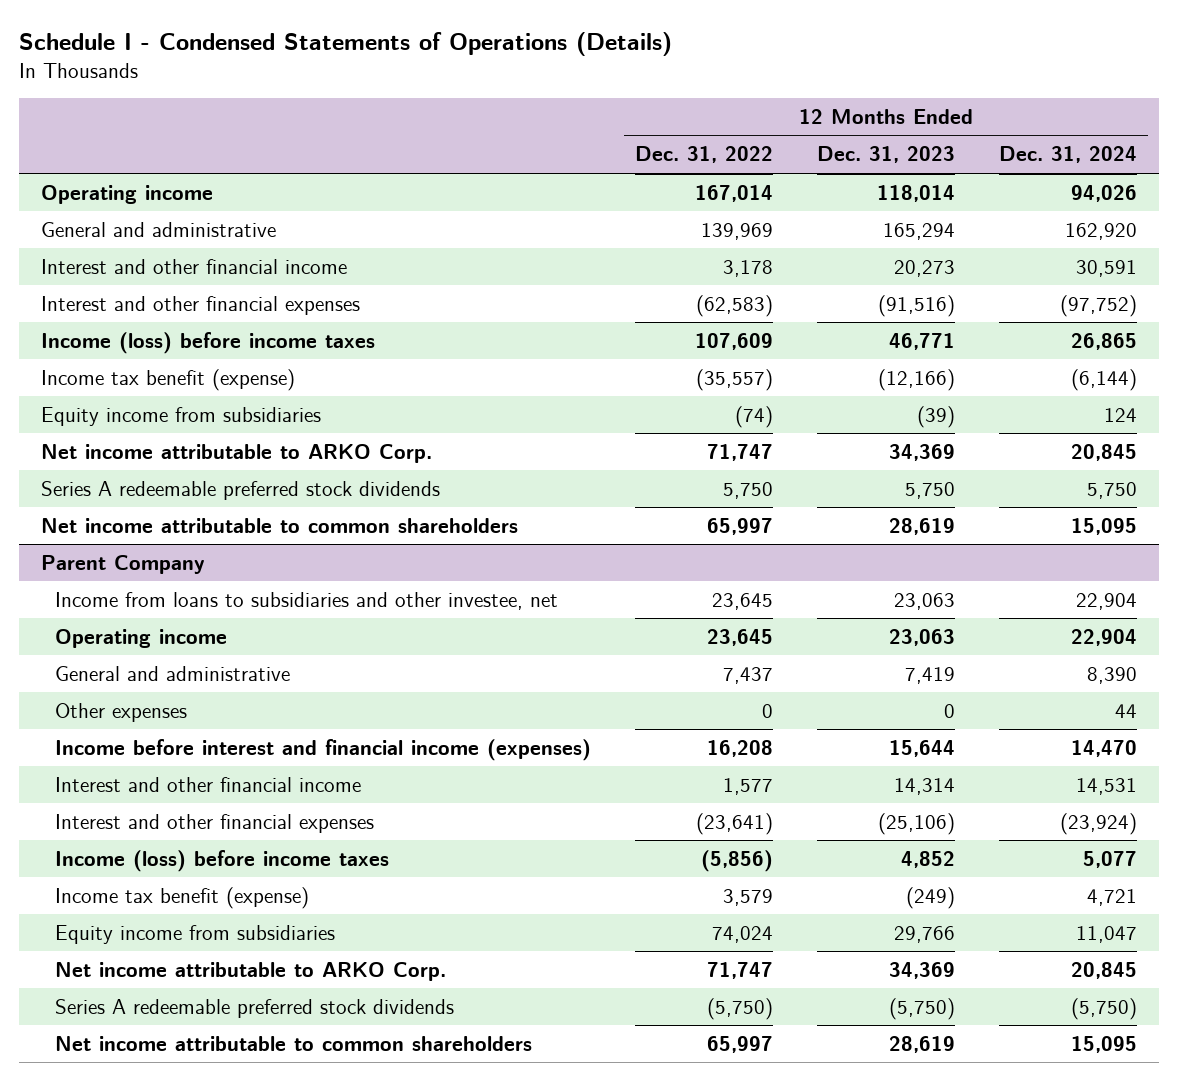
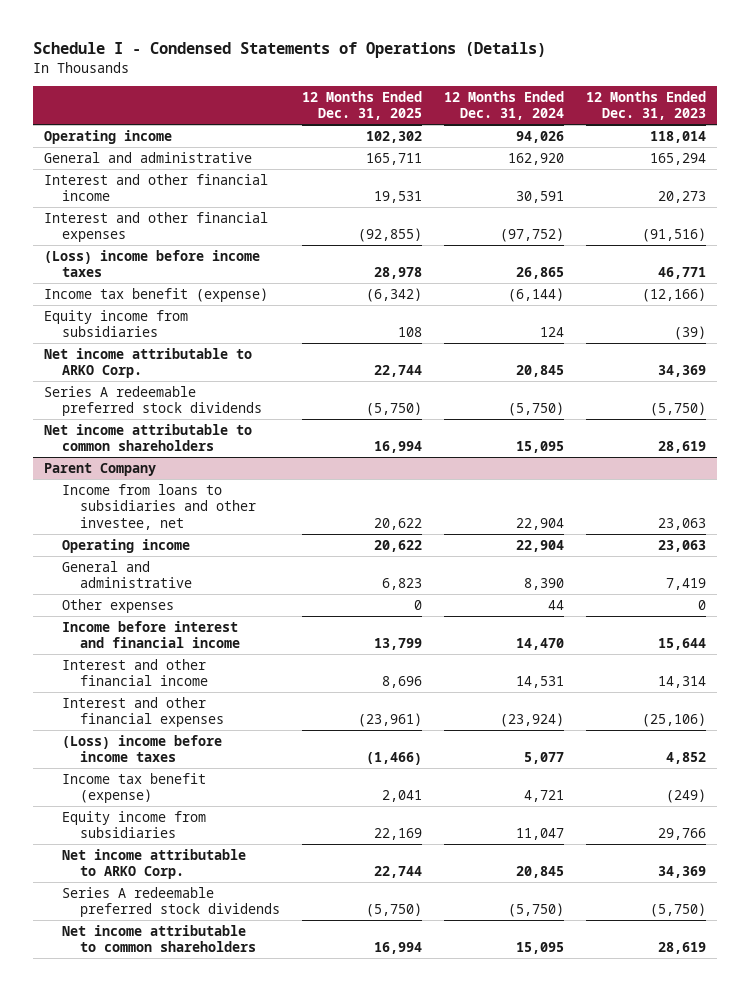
[635,146,774,164] Dec. 31, 2022 -> none
none -> [302,90,423,121] 12 Months Ended Dec. 31, 2025
[40,331,375,354] Income (loss) before income taxes -> [44,249,261,278] (Loss) income before income taxes
[905,481,956,499] 5,750 -> [650,402,707,417] (5,750)
[1087,481,1138,499] 5,750 -> [508,402,565,417] (5,750)
[55,738,592,761] Income before interest and financial income (expenses) -> [62,620,241,649] Income before interest and financial income
[55,849,390,872] Income (loss) before income taxes -> [62,734,223,763] (Loss) income before income taxes

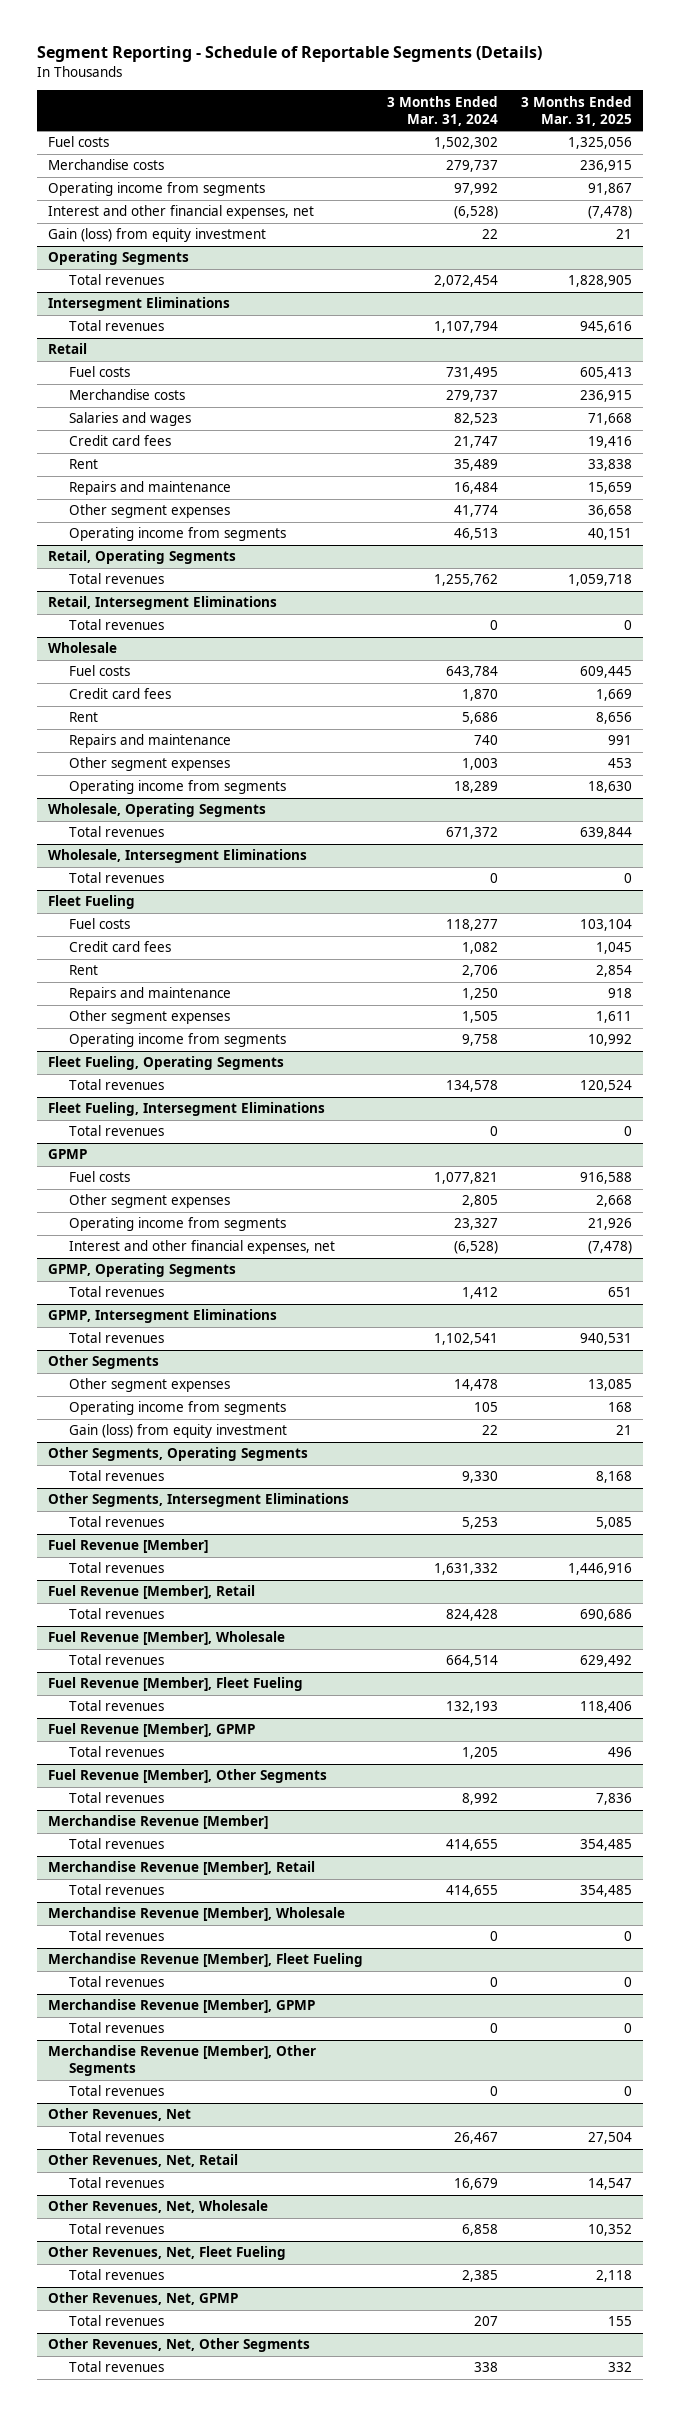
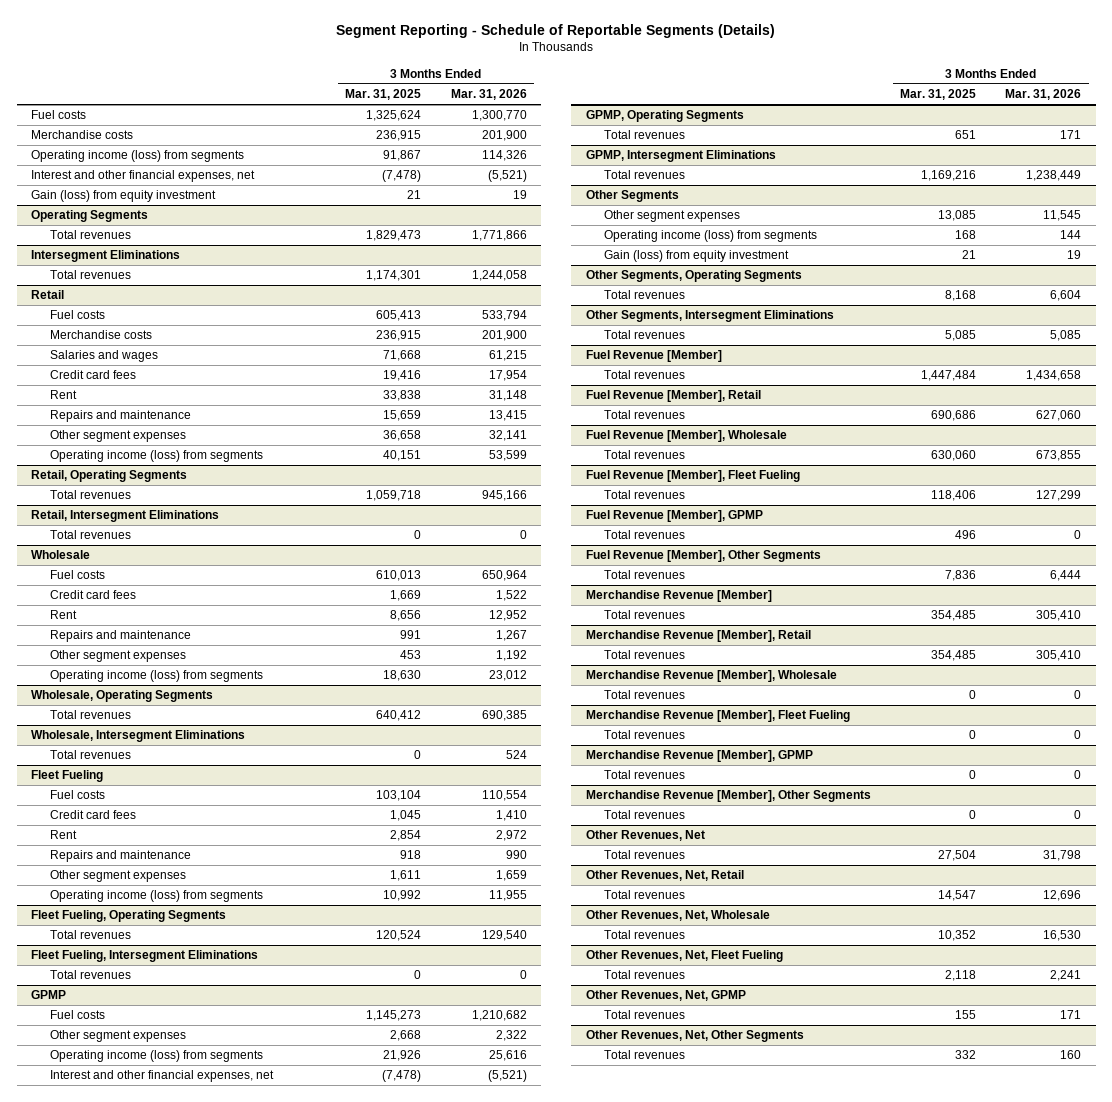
[386,95,498,126] 3 Months Ended Mar. 31, 2024 -> none
none -> [450,89,527,101] Mar. 31, 2026
[567,137,632,150] 1,325,056 -> [366,110,422,122] 1,325,624
[48,182,266,197] Operating income from segments -> [31,150,245,163] Operating income (loss) from segments
[567,275,632,288] 1,828,905 -> [366,230,422,242] 1,829,473
[579,321,632,334] 945,616 -> [366,270,422,282] 1,174,301
[68,527,286,542] Operating income from segments -> [49,450,263,463] Operating income (loss) from segments
[579,666,632,679] 609,445 -> [376,570,422,582] 610,013
[68,780,286,795] Operating income from segments -> [49,670,263,683] Operating income (loss) from segments
[579,827,632,840] 639,844 -> [376,710,422,722] 640,412
[68,1033,286,1048] Operating income from segments -> [49,890,263,903] Operating income (loss) from segments
[579,1172,632,1185] 916,588 -> [366,1010,422,1022] 1,145,273
[68,1217,286,1232] Operating income from segments -> [49,1050,263,1063] Operating income (loss) from segments
[579,1333,632,1346] 940,531 -> [921,170,977,182] 1,169,216
[68,1401,286,1416] Operating income from segments -> [604,230,818,243] Operating income (loss) from segments
[567,1563,632,1576] 1,446,916 -> [921,370,977,382] 1,447,484
[579,1655,632,1668] 629,492 -> [931,450,977,462] 630,060

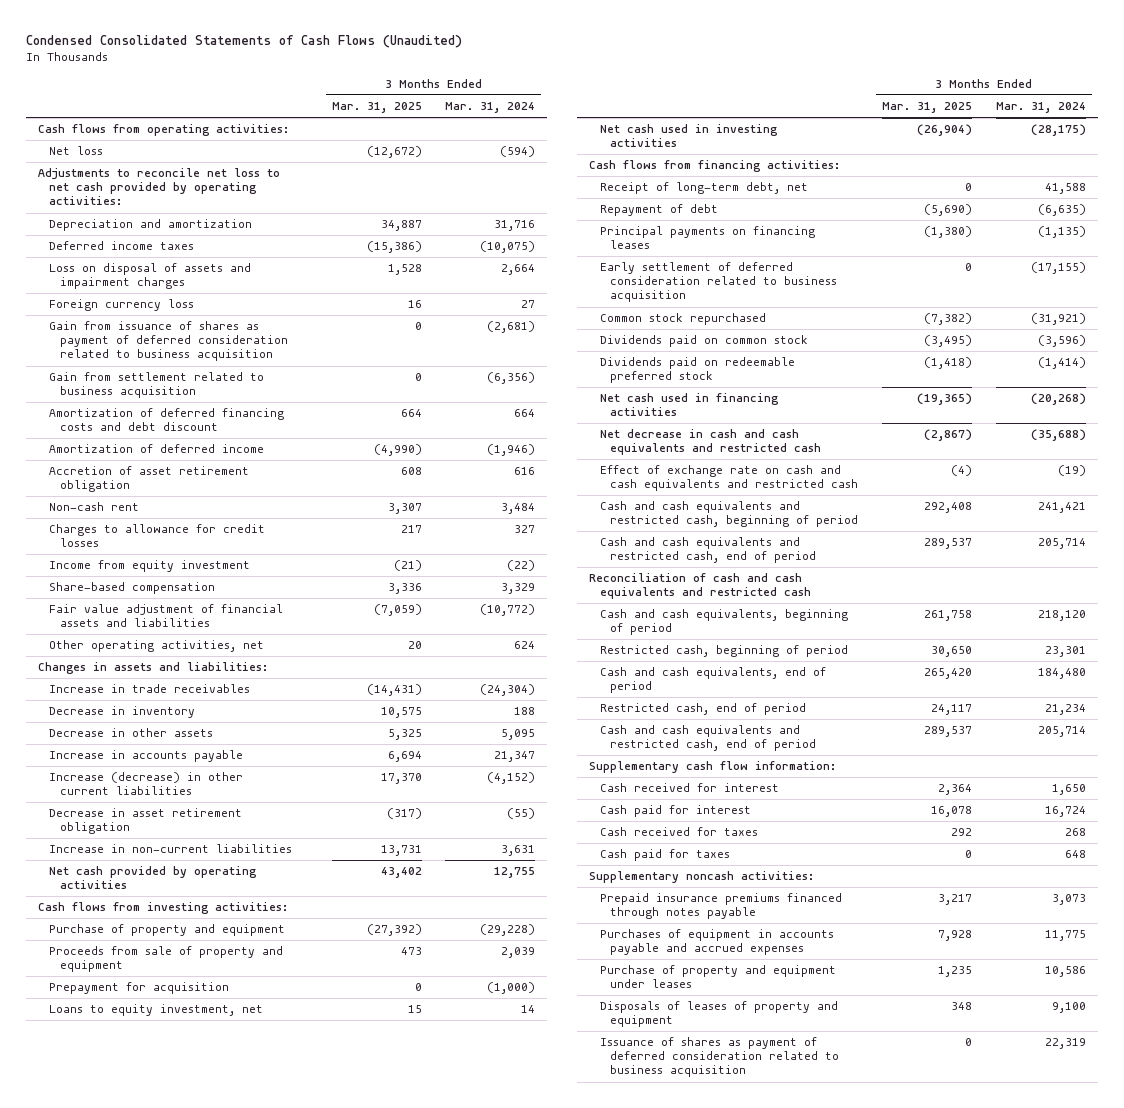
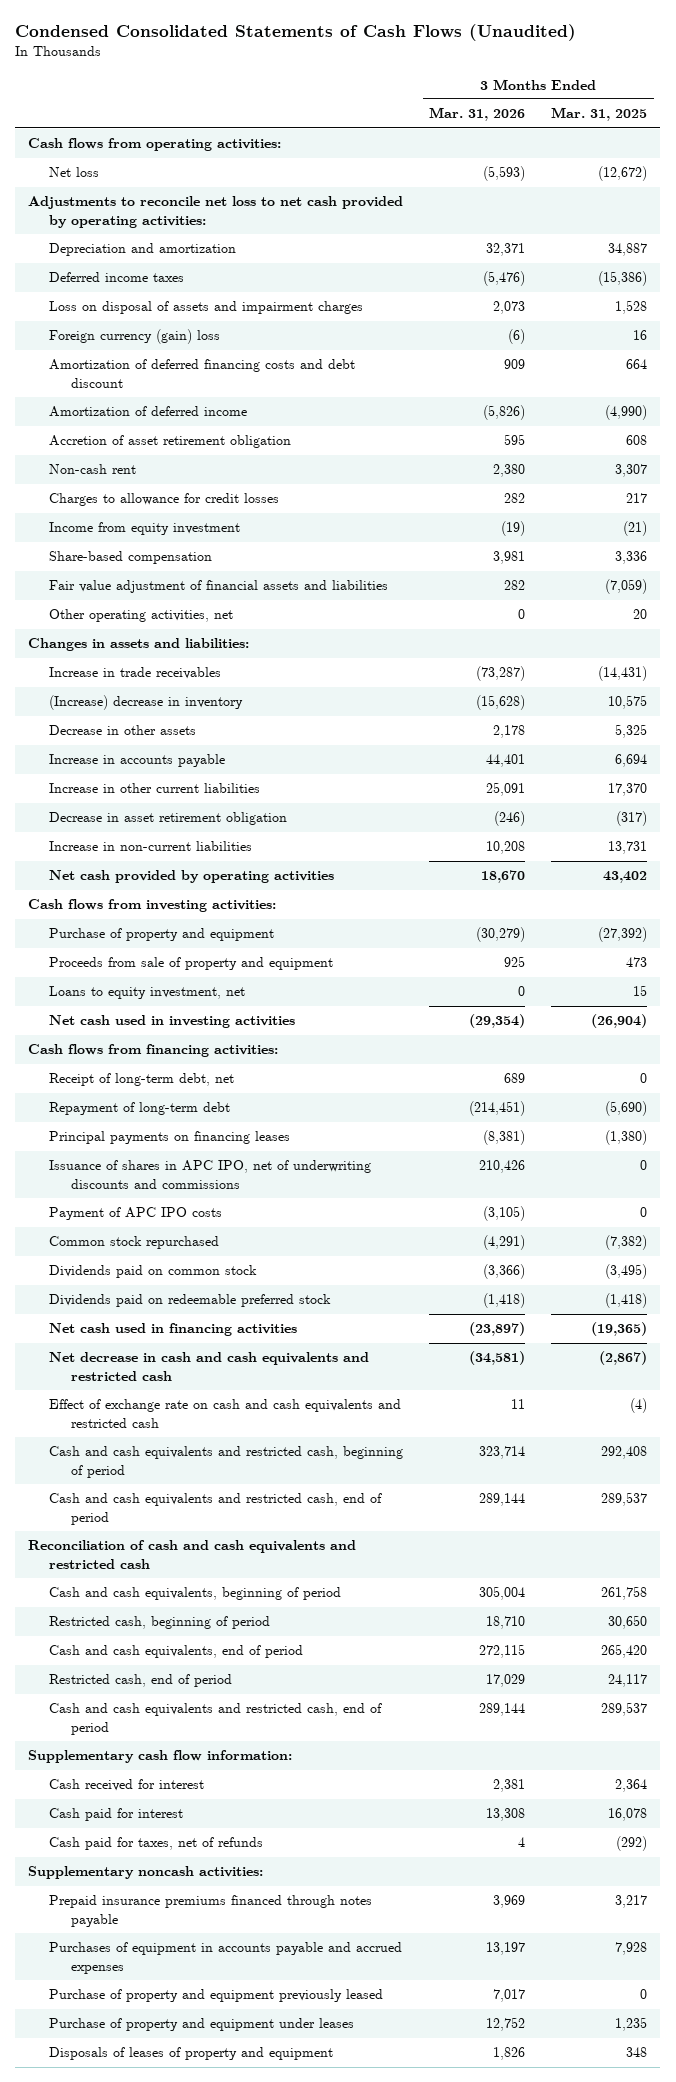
[445,102,536,114] Mar. 31, 2024 -> none
none -> [429,107,526,122] Mar. 31, 2026
[49,321,288,362] Gain from issuance of shares as payment of deferred consideration related to business acquisition -> none
[49,372,265,399] Gain from settlement related to business acquisition -> none
[49,299,195,312] Foreign currency loss -> [49,329,221,345] Foreign currency (gain) loss
[49,706,196,719] Decrease in inventory -> [49,695,244,711] (Increase) decrease in inventory
[49,772,244,796] Increase (decrease) in other current liabilities -> [49,783,261,794] Increase in other current liabilities
[49,982,230,995] Prepayment for acquisition -> none
[599,204,718,217] Repayment of debt -> [49,1102,231,1116] Repayment of long-term debt
[599,262,838,303] Early settlement of deferred consideration related to business acquisition -> none
none -> [49,1160,372,1189] Issuance of shares in APC IPO, net of underwriting discounts and commissions
none -> [49,1207,223,1221] Payment of APC IPO costs
[599,827,758,837] Cash received for taxes -> none
[599,849,730,862] Cash paid for taxes -> [49,1837,264,1851] Cash paid for taxes, net of refunds
[965,850,973,859] 0 -> [616,1836,648,1852] (292)
none -> [49,1989,384,2003] Purchase of property and equipment previously leased
[599,1037,840,1078] Issuance of shares as payment of deferred consideration related to business acquisition -> none

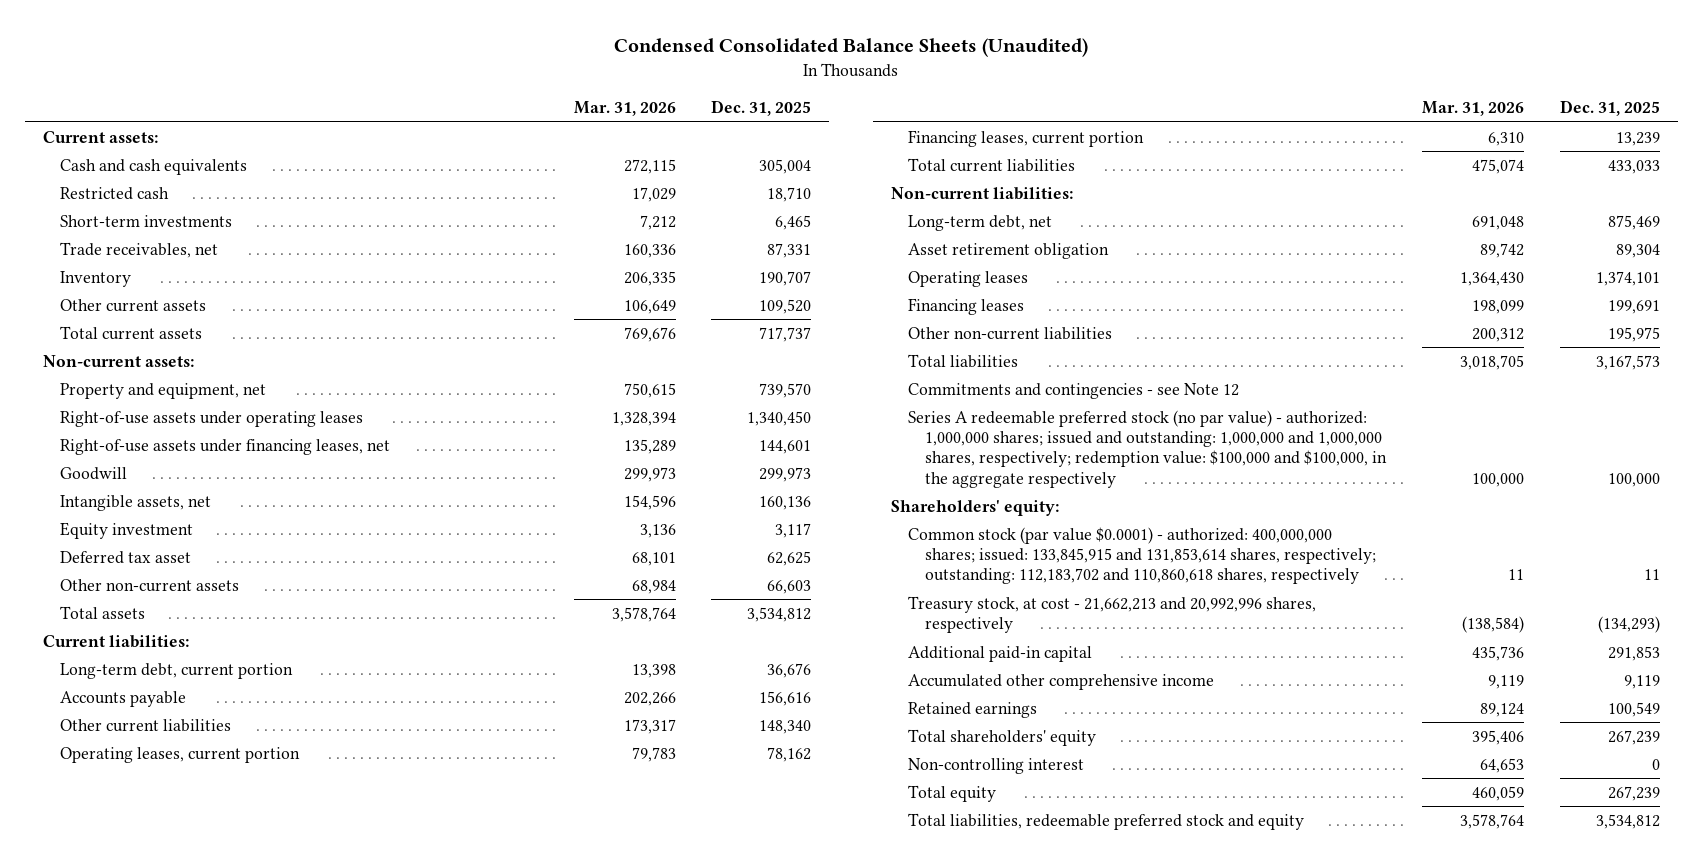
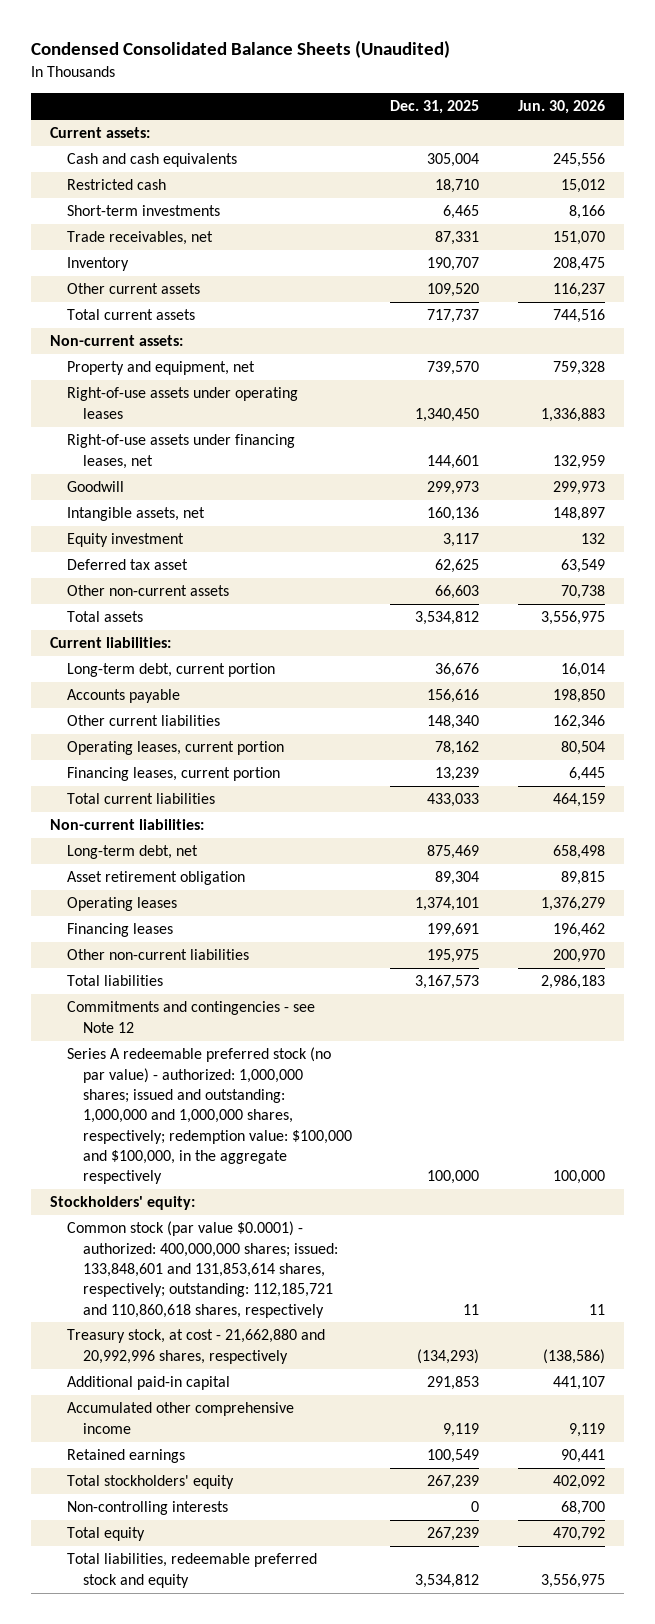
[573,101,676,117] Mar. 31, 2026 -> none
none -> [517,100,605,115] Jun. 30, 2026
[891,499,1060,516] Shareholders' equity: -> [50,1196,196,1211] Stockholders' equity:
[907,526,1376,585] Common stock (par value $0.0001) - authorized: 400,000,000 shares; issued: 133,845,915 and 131,853,614 shares, respectively; outstanding: 112,183,702 and 110,860,618 shares, respectively -> [66,1221,339,1318] Common stock (par value $0.0001) - authorized: 400,000,000 shares; issued: 133,848,601 and 131,853,614 shares, respectively; outstanding: 112,185,721 and 110,860,618 shares, respectively
[907,595,1316,634] Treasury stock, at cost - 21,662,213 and 20,992,996 shares, respectively -> [66,1329,325,1364] Treasury stock, at cost - 21,662,880 and 20,992,996 shares, respectively
[907,728,1096,746] Total shareholders' equity -> [66,1475,234,1490] Total stockholders' equity
[907,757,1084,774] Non-controlling interest -> [66,1501,228,1516] Non-controlling interests

